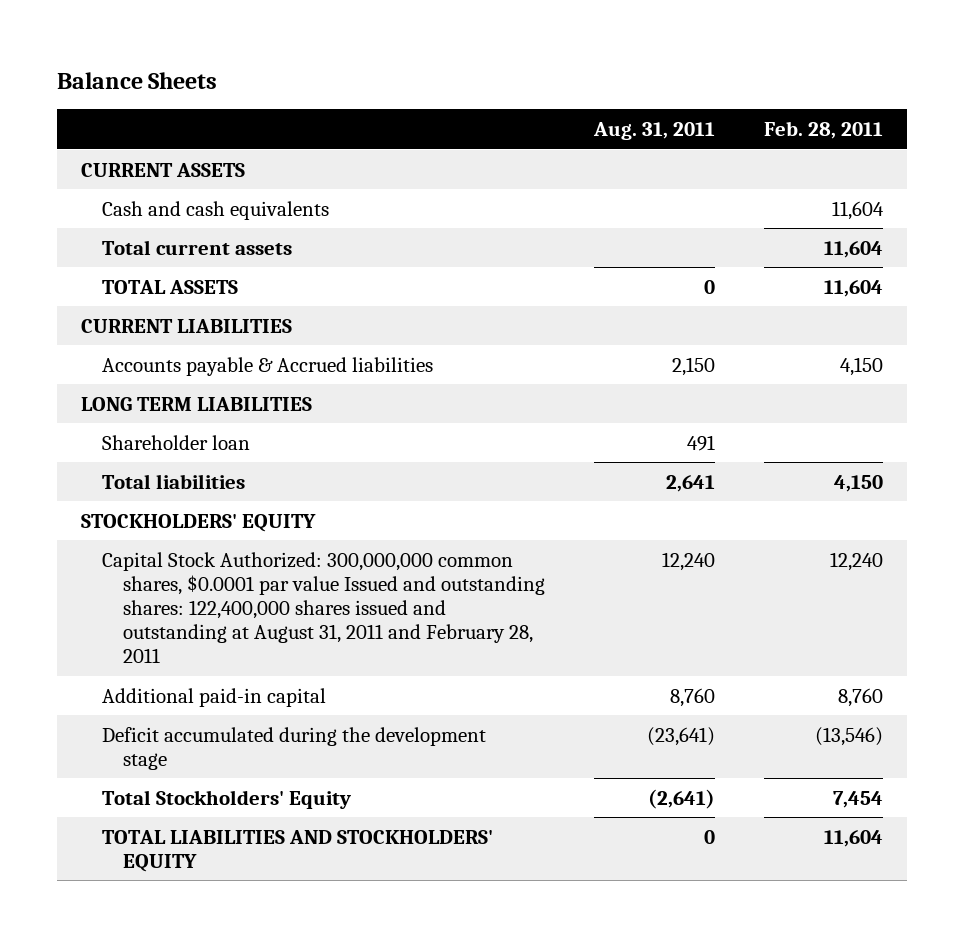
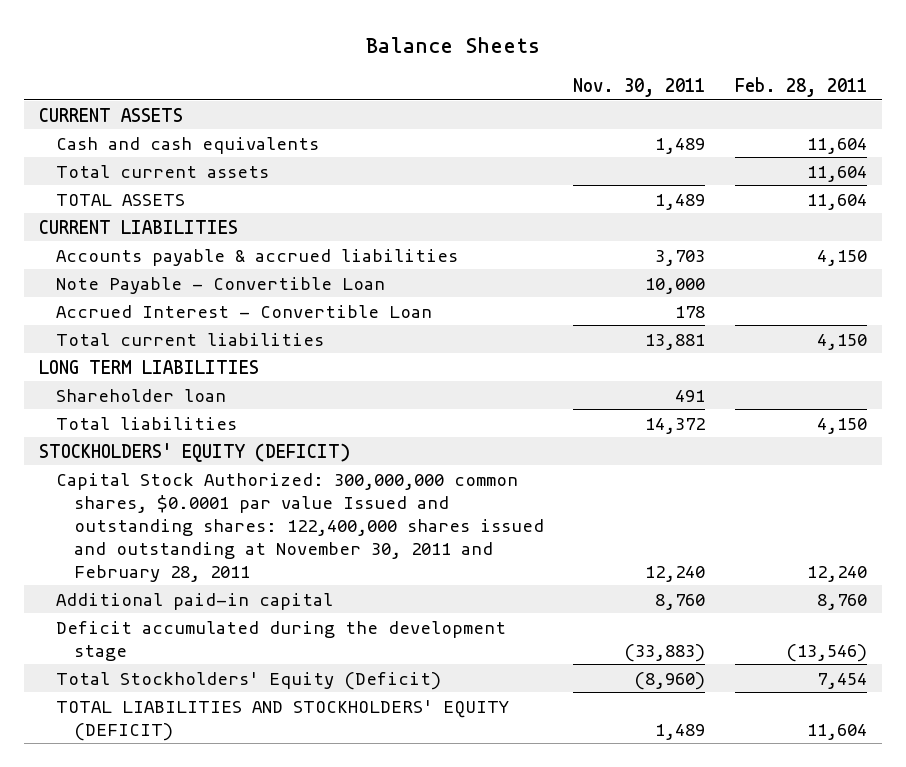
[592,122,715,141] Aug. 31, 2011 -> none
none -> [573,78,706,98] Nov. 30, 2011
[102,356,434,376] Accounts payable & Accrued liabilities -> [56,248,459,266] Accounts payable & accrued liabilities
none -> [56,276,386,294] Note Payable - Convertible Loan
none -> [56,304,433,318] Accrued Interest - Convertible Loan
none -> [56,332,325,346] Total current liabilities
[81,513,317,532] STOCKHOLDERS' EQUITY -> [38,442,350,462] STOCKHOLDERS' EQUITY (DEFICIT)
[102,551,546,664] Capital Stock Authorized: 300,000,000 common shares, $0.0001 par value Issued and outstanding shares: 122,400,000 shares issued and outstanding at August 31, 2011 and February 28, 2011 -> [56,472,544,582] Capital Stock Authorized: 300,000,000 common shares, $0.0001 par value Issued and outstanding shares: 122,400,000 shares issued and outstanding at November 30, 2011 and February 28, 2011
[102,789,352,809] Total Stockholders' Equity -> [56,671,442,690] Total Stockholders' Equity (Deficit)
[102,829,494,872] TOTAL LIABILITIES AND STOCKHOLDERS' EQUITY -> [56,699,510,741] TOTAL LIABILITIES AND STOCKHOLDERS' EQUITY (DEFICIT)

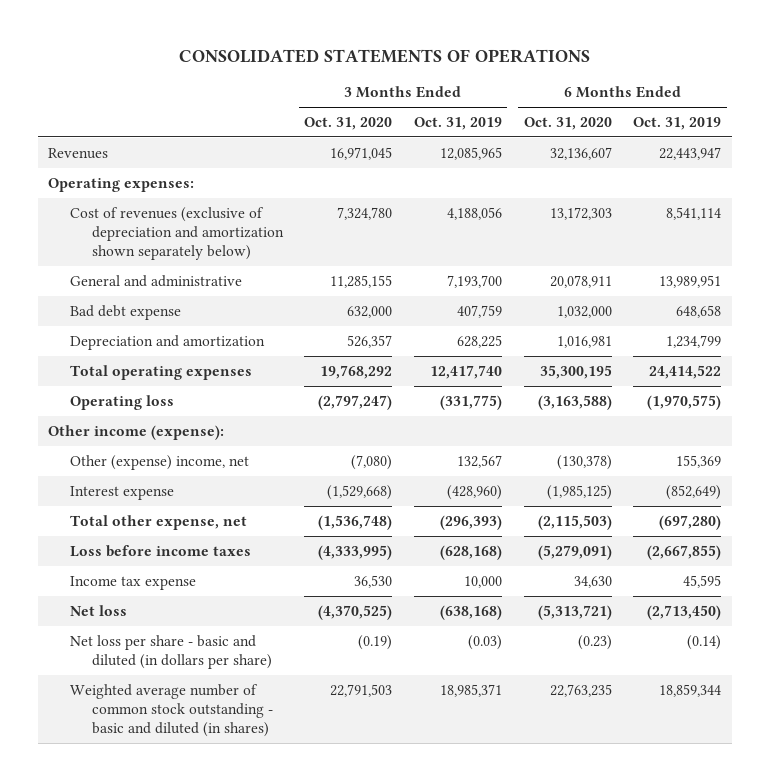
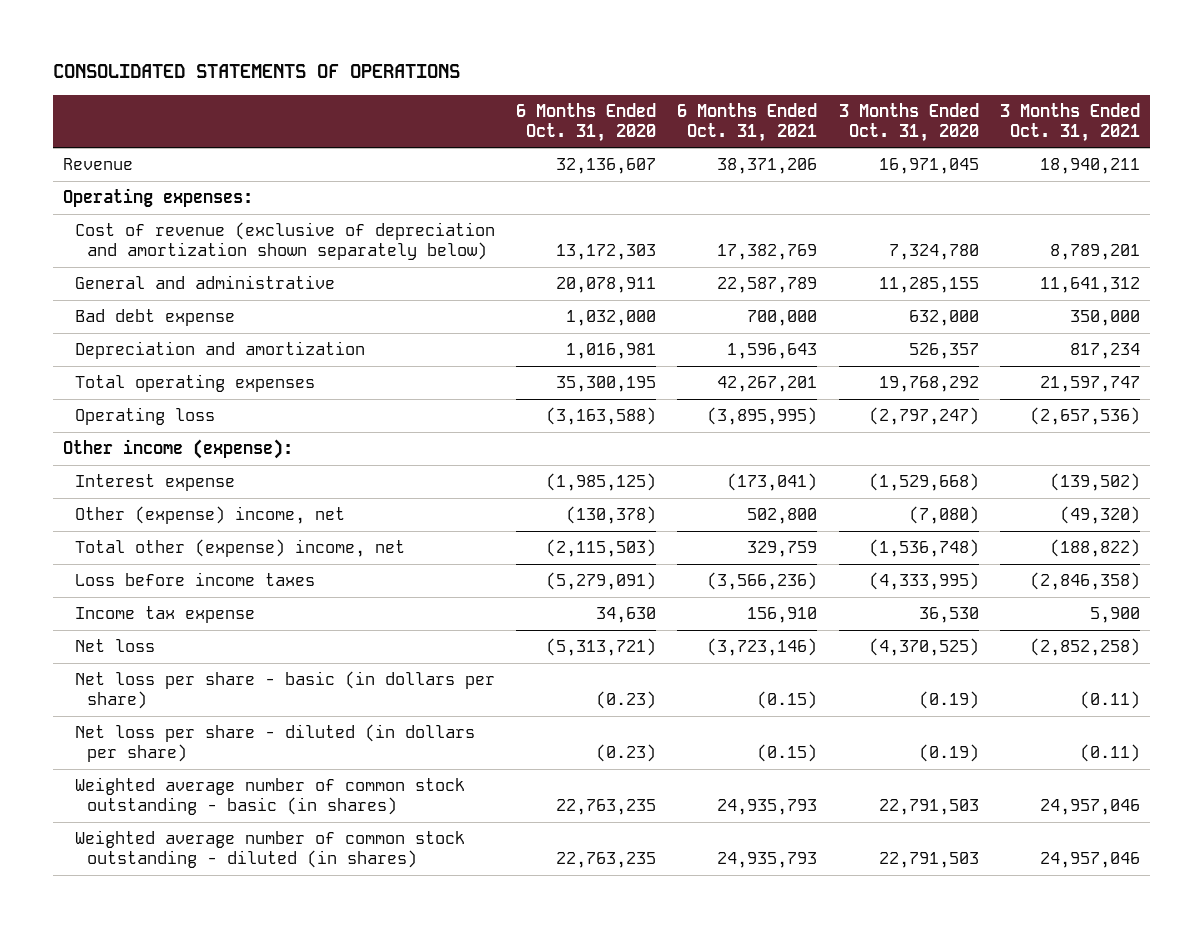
[413,117,502,131] Oct. 31, 2019 -> none
[633,117,722,131] Oct. 31, 2019 -> none
none -> [677,102,818,142] 6 Months Ended Oct. 31, 2021
none -> [999,102,1140,142] 3 Months Ended Oct. 31, 2021
[48,147,109,159] Revenues -> [63,158,134,171] Revenue
[70,206,284,260] Cost of revenues (exclusive of depreciation and amortization shown separately below) -> [74,222,495,261] Cost of revenue (exclusive of depreciation and amortization shown separately below)
[70,454,250,470] Other (expense) income, net -> [74,506,345,525] Other (expense) income, net
[70,514,248,530] Total other expense, net -> [74,539,405,558] Total other (expense) income, net
[70,634,272,669] Net loss per share - basic and diluted (in dollars per share) -> [74,671,495,710] Net loss per share - basic (in dollars per share)
none -> [74,724,475,763] Net loss per share - diluted (in dollars per share)
[70,683,273,737] Weighted average number of common stock outstanding - basic and diluted (in shares) -> [74,777,465,816] Weighted average number of common stock outstanding - basic (in shares)
none -> [74,830,465,869] Weighted average number of common stock outstanding - diluted (in shares)

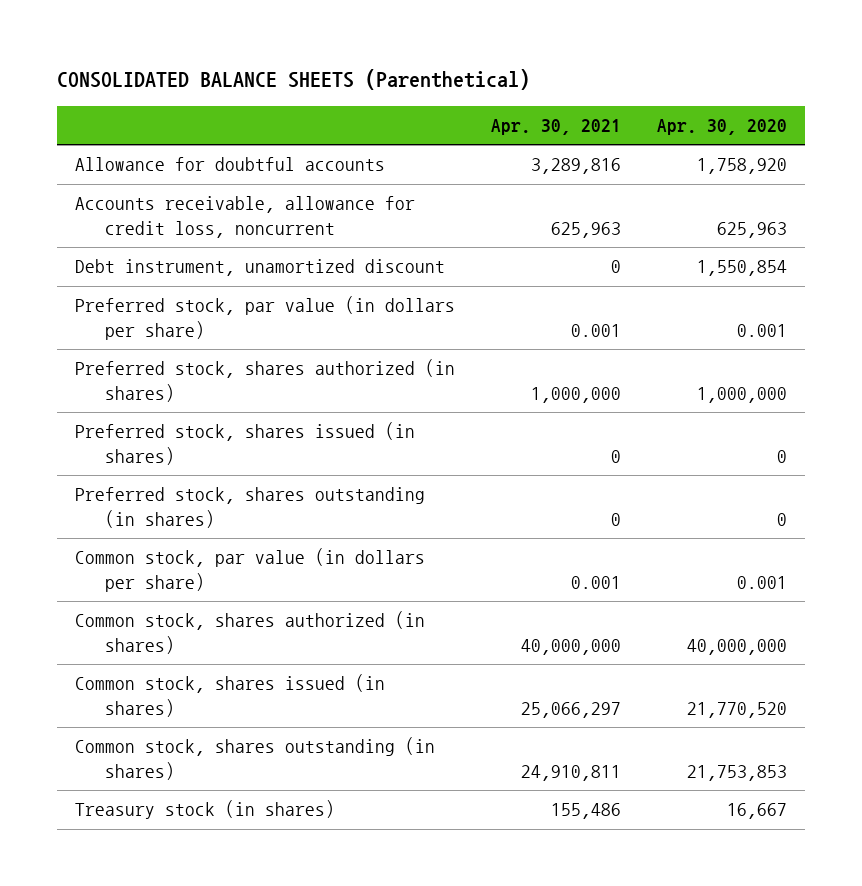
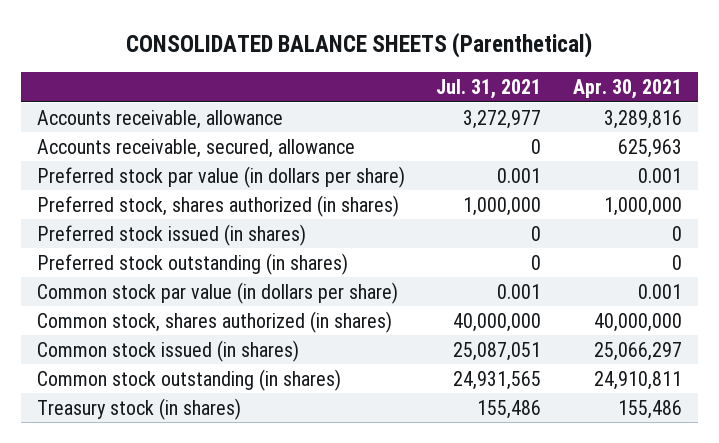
[656,119,787,136] Apr. 30, 2020 -> none
none -> [436,79,542,100] Jul. 31, 2021
[74,259,445,277] Debt instrument, unamortized discount -> none
[74,157,385,172] Allowance for doubtful accounts -> [36,109,283,129] Accounts receivable, allowance
[74,196,415,238] Accounts receivable, allowance for credit loss, noncurrent -> [36,138,355,158] Accounts receivable, secured, allowance
[74,296,455,340] Preferred stock, par value (in dollars per share) -> [36,165,405,188] Preferred stock par value (in dollars per share)
[74,422,415,465] Preferred stock, shares issued (in shares) -> [36,223,306,246] Preferred stock issued (in shares)
[74,487,425,528] Preferred stock, shares outstanding (in shares) -> [36,252,348,275] Preferred stock outstanding (in shares)
[74,548,425,592] Common stock, par value (in dollars per share) -> [36,281,398,304] Common stock par value (in dollars per share)
[74,674,385,717] Common stock, shares issued (in shares) -> [36,339,299,362] Common stock issued (in shares)
[74,737,435,780] Common stock, shares outstanding (in shares) -> [36,368,341,391] Common stock outstanding (in shares)

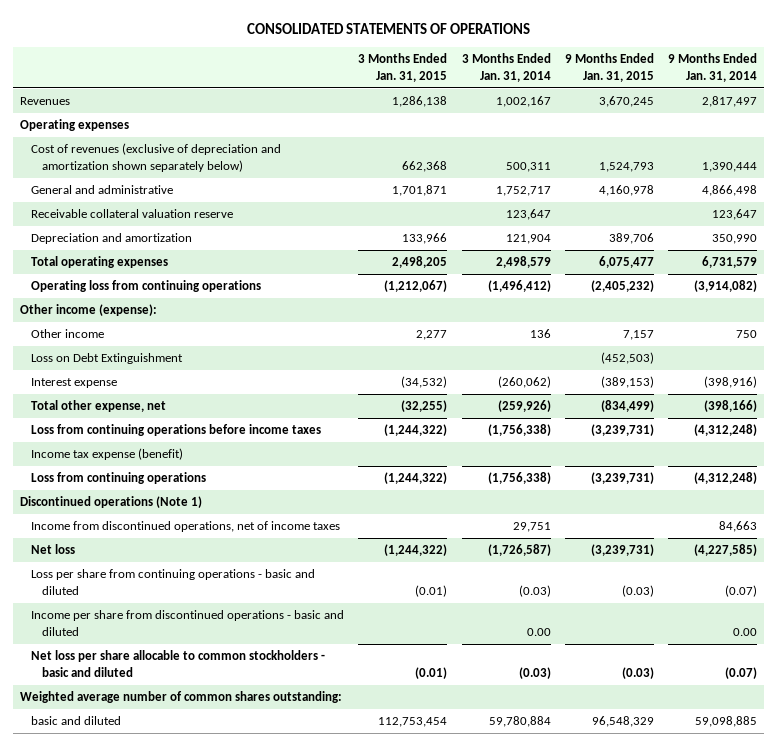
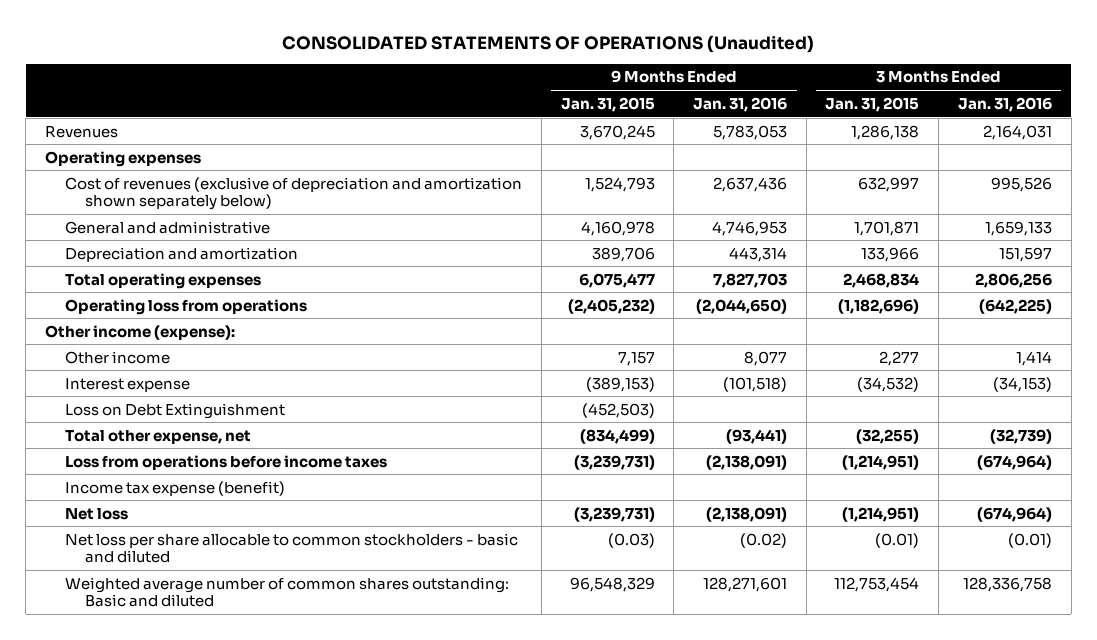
[246,22,530,34] CONSOLIDATED STATEMENTS OF OPERATIONS -> [282,34,815,53] CONSOLIDATED STATEMENTS OF OPERATIONS (Unaudited)
[461,53,551,82] 3 Months Ended Jan. 31, 2014 -> none
[667,53,757,82] 9 Months Ended Jan. 31, 2014 -> none
none -> [692,96,787,112] Jan. 31, 2016
none -> [957,96,1052,112] Jan. 31, 2016
[402,160,448,172] 662,368 -> [858,176,920,192] 632,997
[31,209,234,219] Receivable collateral valuation reserve -> none
[392,256,448,269] 2,498,205 -> [843,272,920,288] 2,468,834
[31,280,262,293] Operating loss from continuing operations -> [65,298,308,315] Operating loss from operations
[384,280,448,293] (1,212,067) -> [838,298,920,314] (1,182,696)
[31,353,184,365] Loss on Debt Extinguishment -> [65,402,286,419] Loss on Debt Extinguishment
[31,424,322,437] Loss from continuing operations before income taxes -> [65,454,388,470] Loss from operations before income taxes
[384,424,448,437] (1,244,322) -> [842,454,920,470] (1,214,951)
[31,472,207,485] Loss from continuing operations -> none
[20,496,203,509] Discontinued operations (Note 1) -> none
[31,521,341,533] Income from discontinued operations, net of income taxes -> none
[31,569,316,595] Loss per share from continuing operations - basic and diluted -> none
[31,610,345,636] Income per share from discontinued operations - basic and diluted -> none
[384,544,448,557] (1,244,322) -> [842,506,920,522] (1,214,951)
[20,691,343,704] Weighted average number of common shares outstanding: -> none
[31,716,122,726] basic and diluted -> [65,576,510,608] Weighted average number of common shares outstanding: Basic and diluted

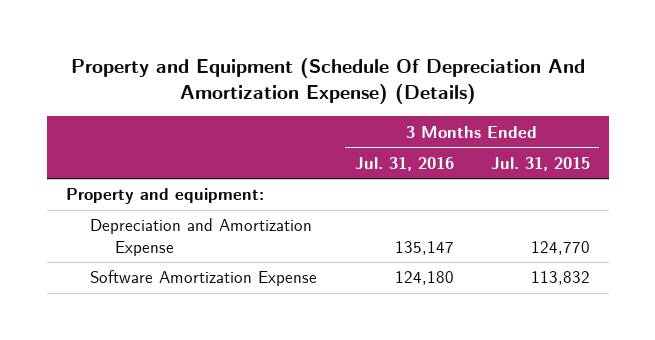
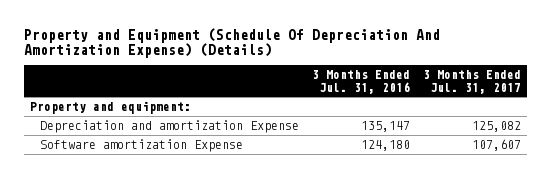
[490,156,590,171] Jul. 31, 2015 -> none
none -> [422,70,521,94] 3 Months Ended Jul. 31, 2017
[90,218,313,256] Depreciation and Amortization Expense -> [40,120,300,134] Depreciation and amortization Expense
[90,270,318,287] Software Amortization Expense -> [40,139,244,153] Software amortization Expense

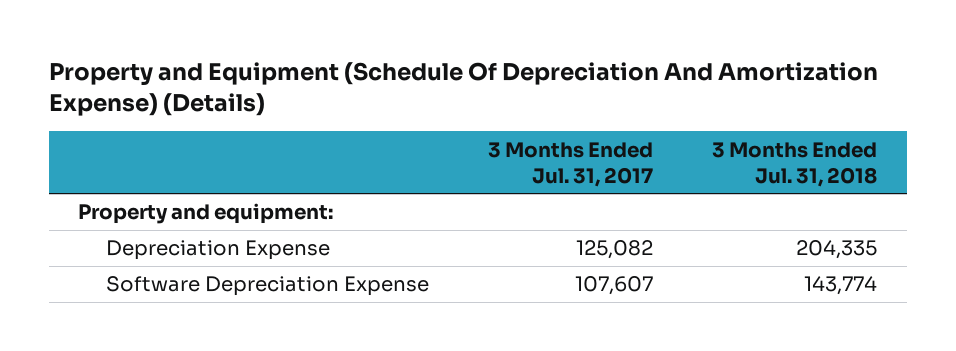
[312,70,411,94] 3 Months Ended Jul. 31, 2016 -> none
none -> [712,141,878,187] 3 Months Ended Jul. 31, 2018
[40,120,300,134] Depreciation and amortization Expense -> [106,240,331,261] Depreciation Expense
[40,139,244,153] Software amortization Expense -> [106,276,430,297] Software Depreciation Expense

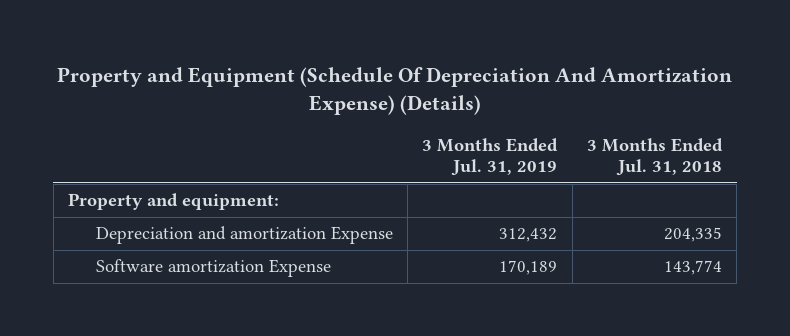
[488,141,654,187] 3 Months Ended Jul. 31, 2017 -> none
none -> [422,137,559,177] 3 Months Ended Jul. 31, 2019
[106,240,331,261] Depreciation Expense -> [95,226,393,245] Depreciation and amortization Expense
[106,276,430,297] Software Depreciation Expense -> [95,259,331,278] Software amortization Expense

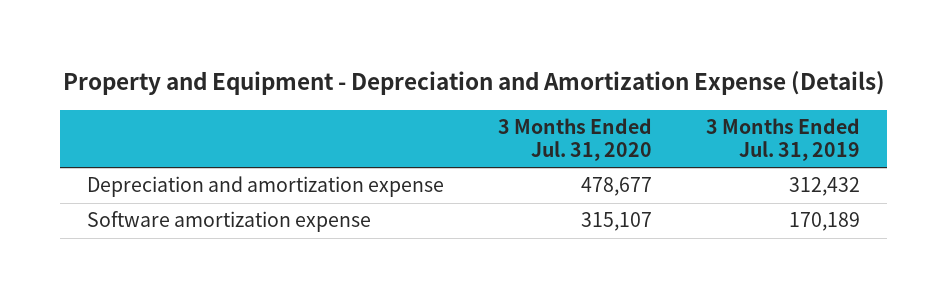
[57,66,733,116] Property and Equipment (Schedule Of Depreciation And Amortization Expense) (Details) -> [62,71,885,96] Property and Equipment - Depreciation and Amortization Expense (Details)
[587,137,724,177] 3 Months Ended Jul. 31, 2018 -> none
none -> [498,117,653,162] 3 Months Ended Jul. 31, 2020
[68,193,280,211] Property and equipment: -> none
[95,226,393,245] Depreciation and amortization Expense -> [87,176,445,198] Depreciation and amortization expense
[95,259,331,278] Software amortization Expense -> [87,211,372,233] Software amortization expense

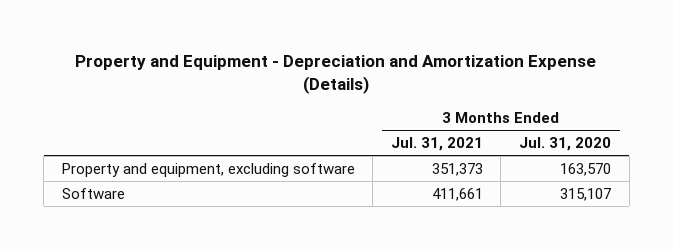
[706,117,861,162] 3 Months Ended Jul. 31, 2019 -> none
none -> [390,136,483,151] Jul. 31, 2021
[87,176,445,198] Depreciation and amortization expense -> none
none -> [61,162,355,177] Property and equipment, excluding software
[87,211,372,233] Software amortization expense -> [61,187,125,199] Software

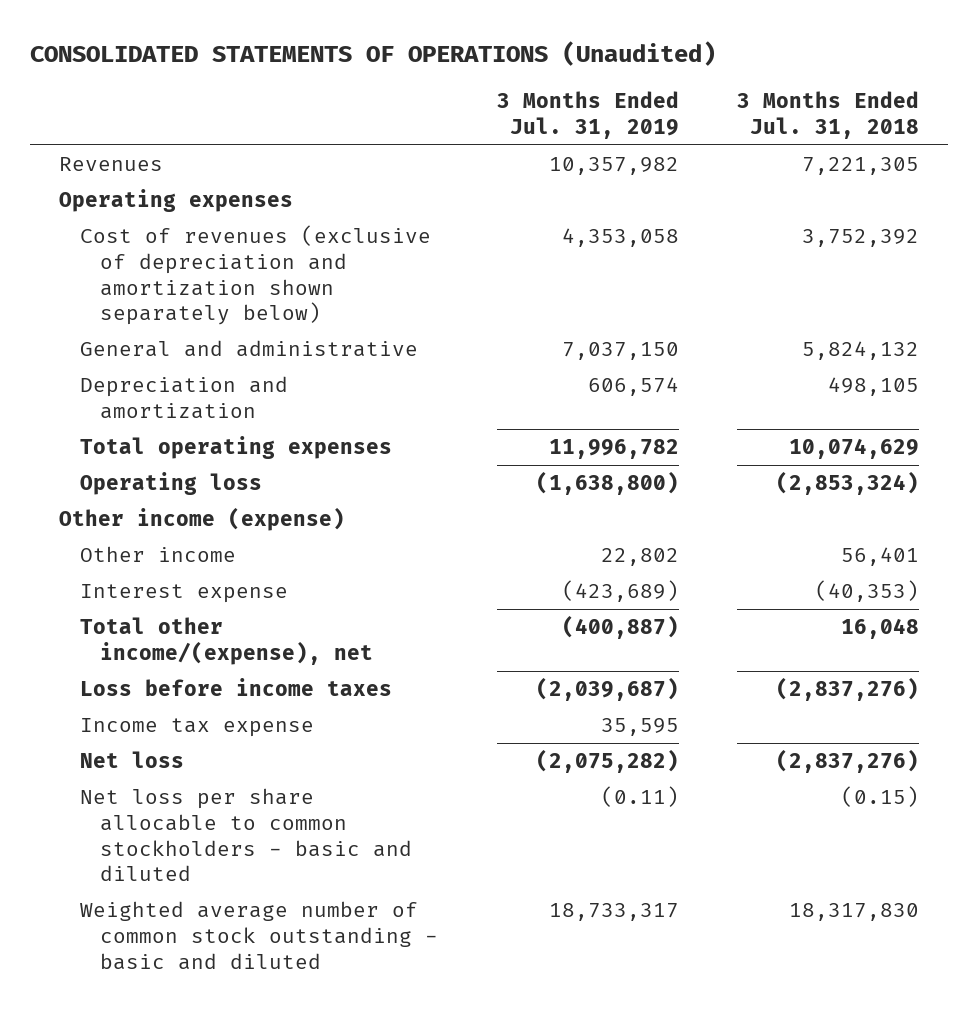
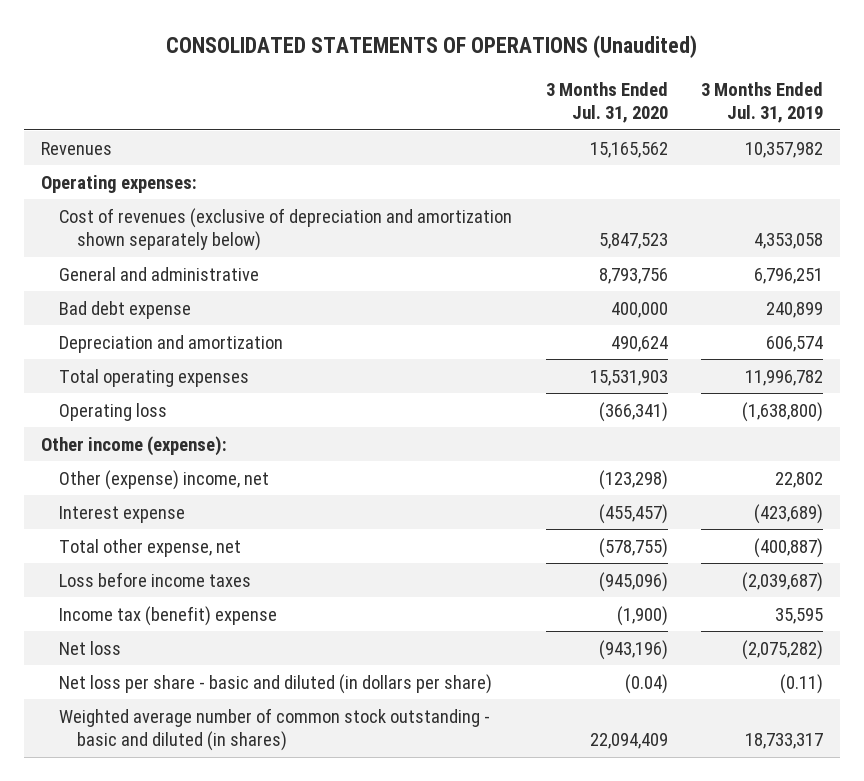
[737,91,920,139] 3 Months Ended Jul. 31, 2018 -> none
none -> [545,81,668,124] 3 Months Ended Jul. 31, 2020
[59,189,294,213] Operating expenses -> [40,174,197,193] Operating expenses:
[561,342,679,361] 7,037,150 -> [754,267,824,284] 6,796,251
none -> [59,300,192,319] Bad debt expense
[59,507,346,532] Other income (expense) -> [40,435,227,456] Other income (expense):
[79,546,236,563] Other income -> [59,469,270,490] Other (expense) income, net
[79,617,374,666] Total other income/(expense), net -> [59,538,242,557] Total other expense, net
[79,718,314,738] Income tax expense -> [59,605,278,626] Income tax (benefit) expense
[79,788,413,882] Net loss per share allocable to common stockholders - basic and diluted -> [59,673,493,694] Net loss per share - basic and diluted (in dollars per share)
[79,901,439,970] Weighted average number of common stock outstanding - basic and diluted -> [59,707,491,752] Weighted average number of common stock outstanding - basic and diluted (in shares)

